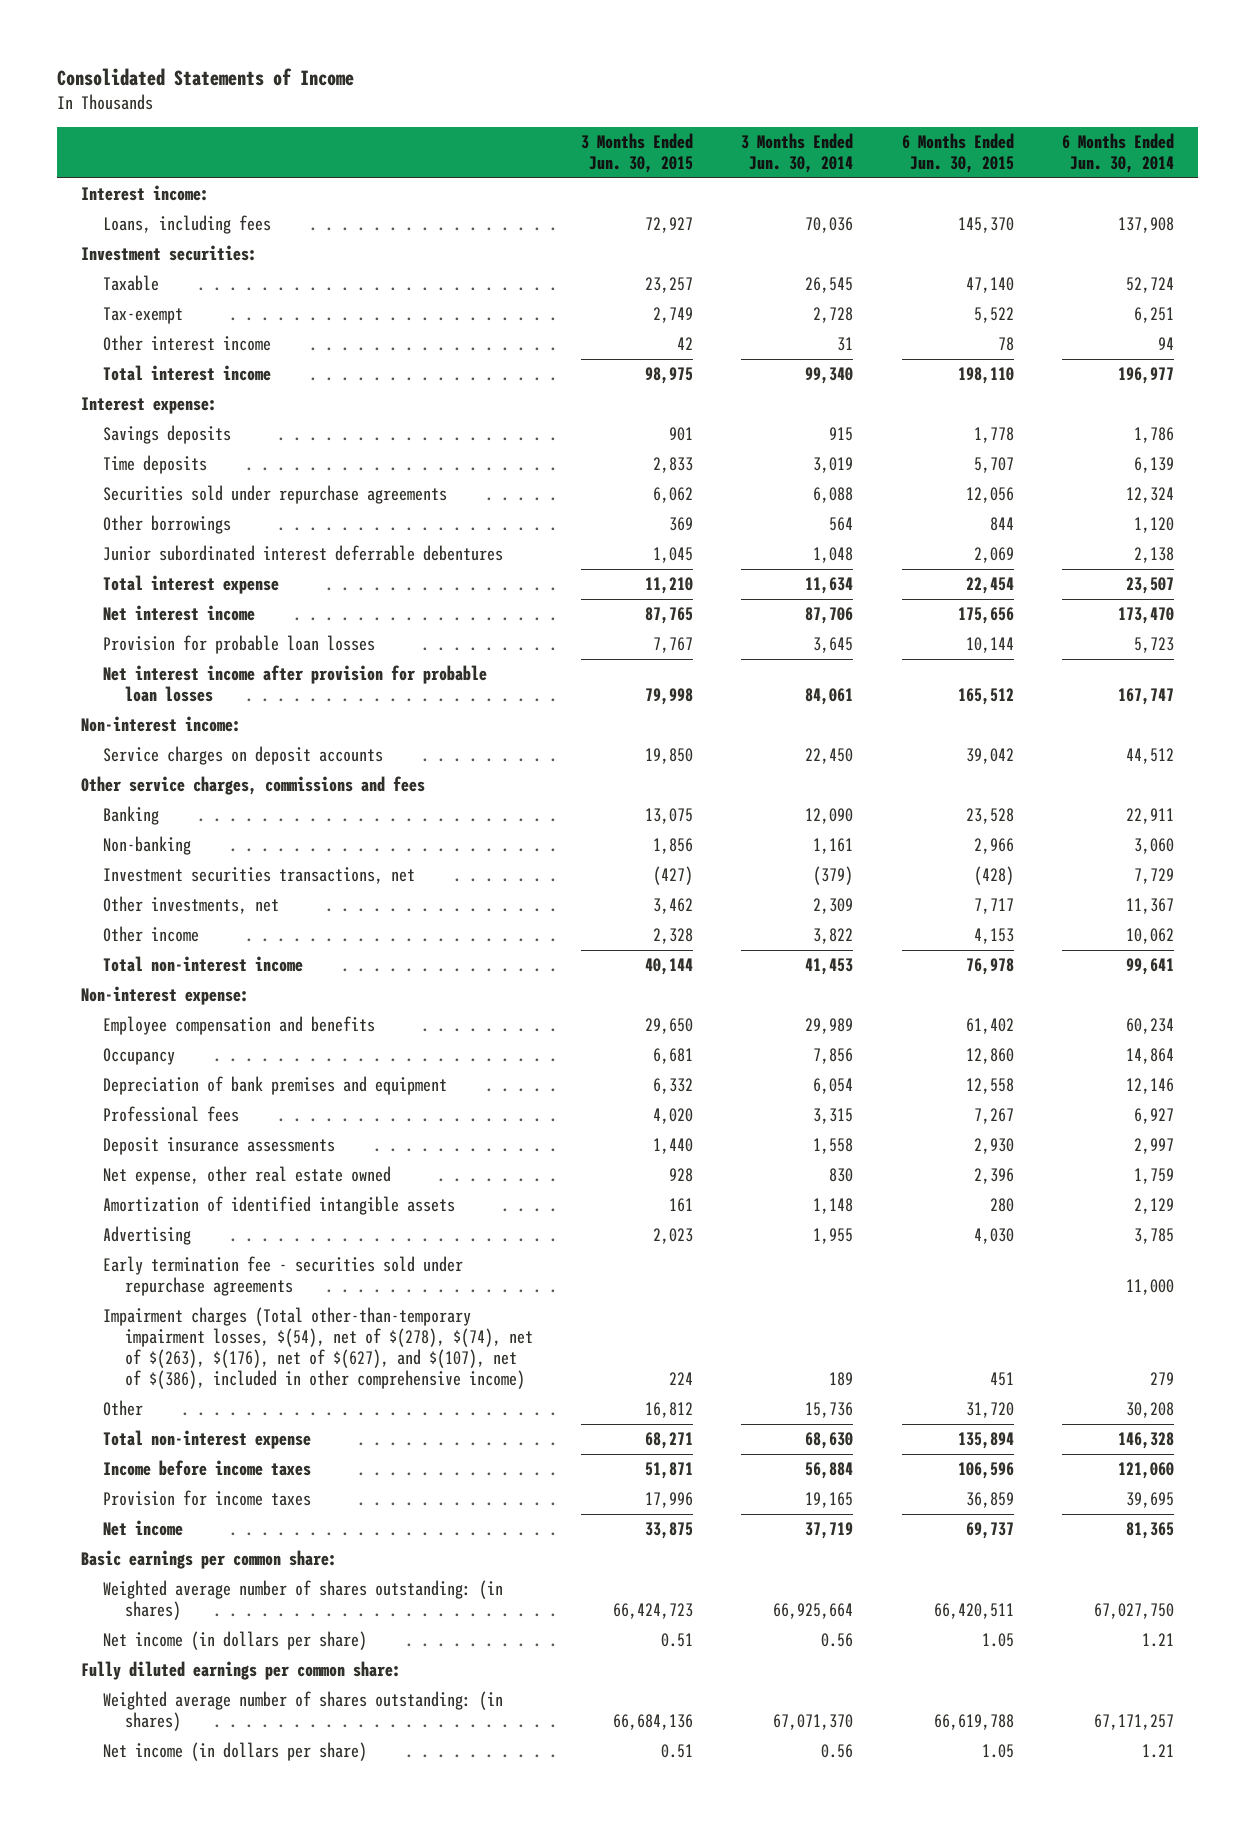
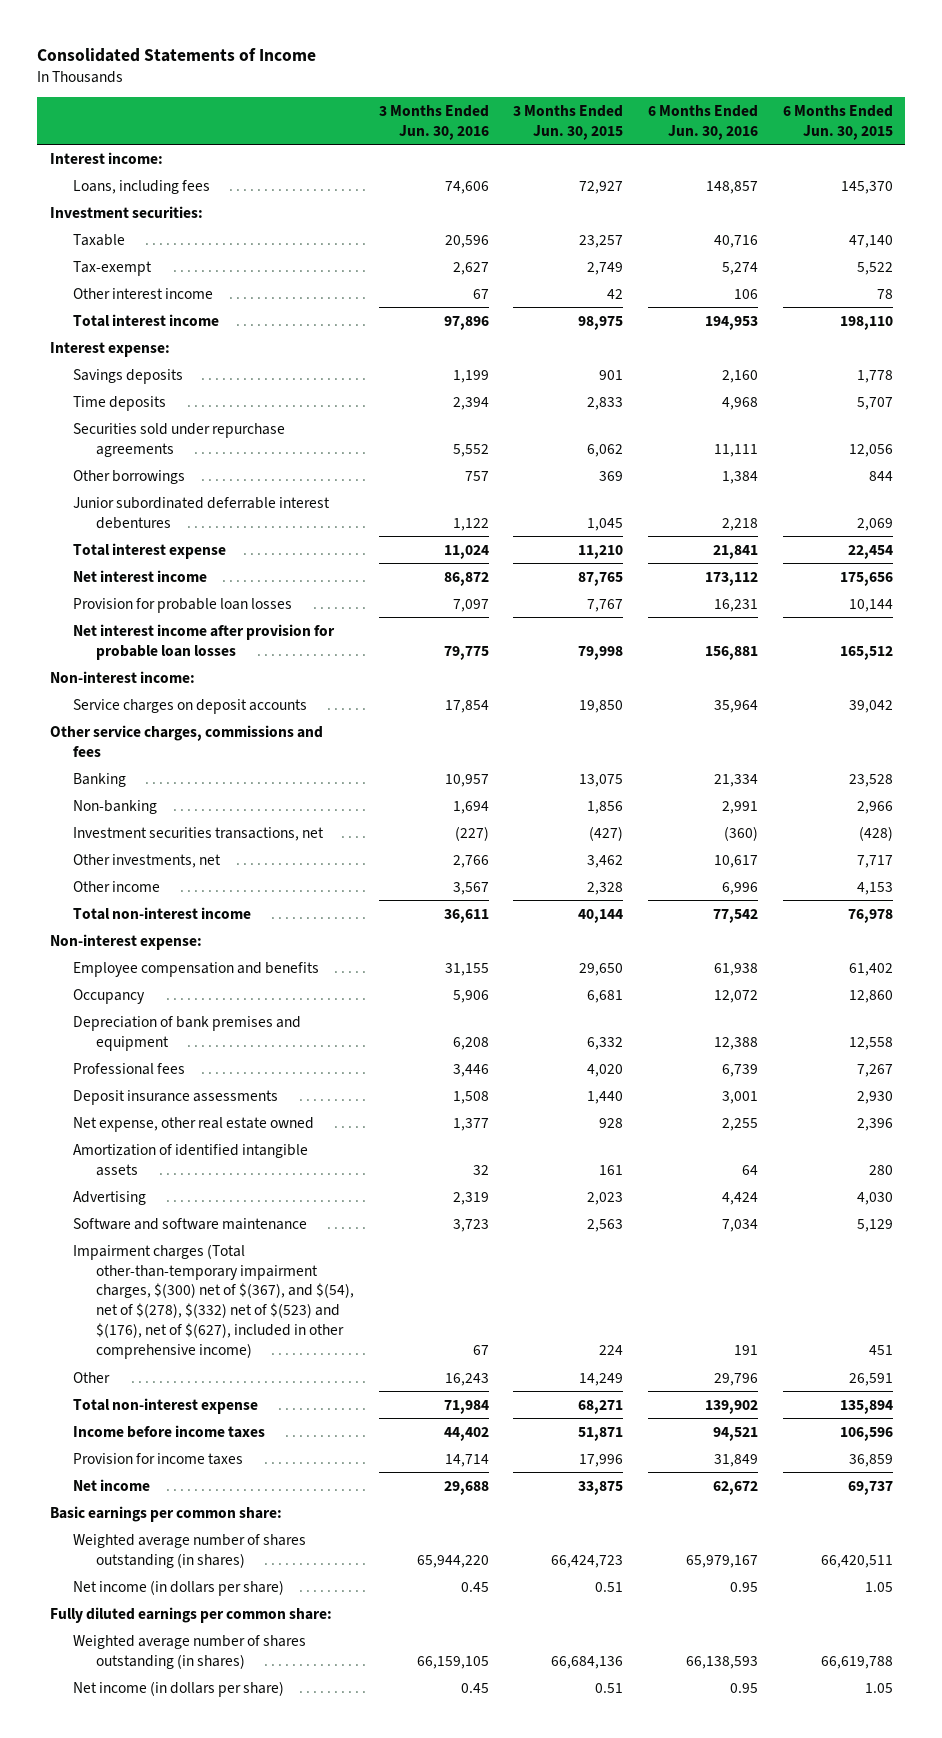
[741,133,854,173] 3 Months Ended Jun. 30, 2014 -> none
[1062,133,1175,173] 6 Months Ended Jun. 30, 2014 -> none
none -> [378,104,489,140] 3 Months Ended Jun. 30, 2016
none -> [648,104,759,140] 6 Months Ended Jun. 30, 2016
[103,545,504,562] Junior subordinated interest deferrable debentures -> [72,496,330,529] Junior subordinated deferrable interest debentures
[103,1256,464,1297] Early termination fee - securities sold under repurchase agreements -> none
none -> [72,1217,307,1230] Software and software maintenance
[103,1307,533,1389] Impairment charges (Total other-than-temporary impairment losses, $(54), net of $(278), $(74), net of $(263), $(176), net of $(627), and $(107), net of $(386), included in other comprehensive income) -> [72,1243,355,1360] Impairment charges (Total other-than-temporary impairment charges, $(300) net of $(367), and $(54), net of $(278), $(332) net of $(523) and $(176), net of $(627), included in other comprehensive income)
[645,1402,694,1419] 16,812 -> [579,1372,624,1386] 14,249
[965,1402,1014,1419] 31,720 -> [848,1372,893,1386] 26,591
[103,1580,504,1621] Weighted average number of shares outstanding: (in shares) -> [72,1533,306,1568] Weighted average number of shares outstanding (in shares)
[103,1691,504,1732] Weighted average number of shares outstanding: (in shares) -> [72,1634,306,1669] Weighted average number of shares outstanding (in shares)

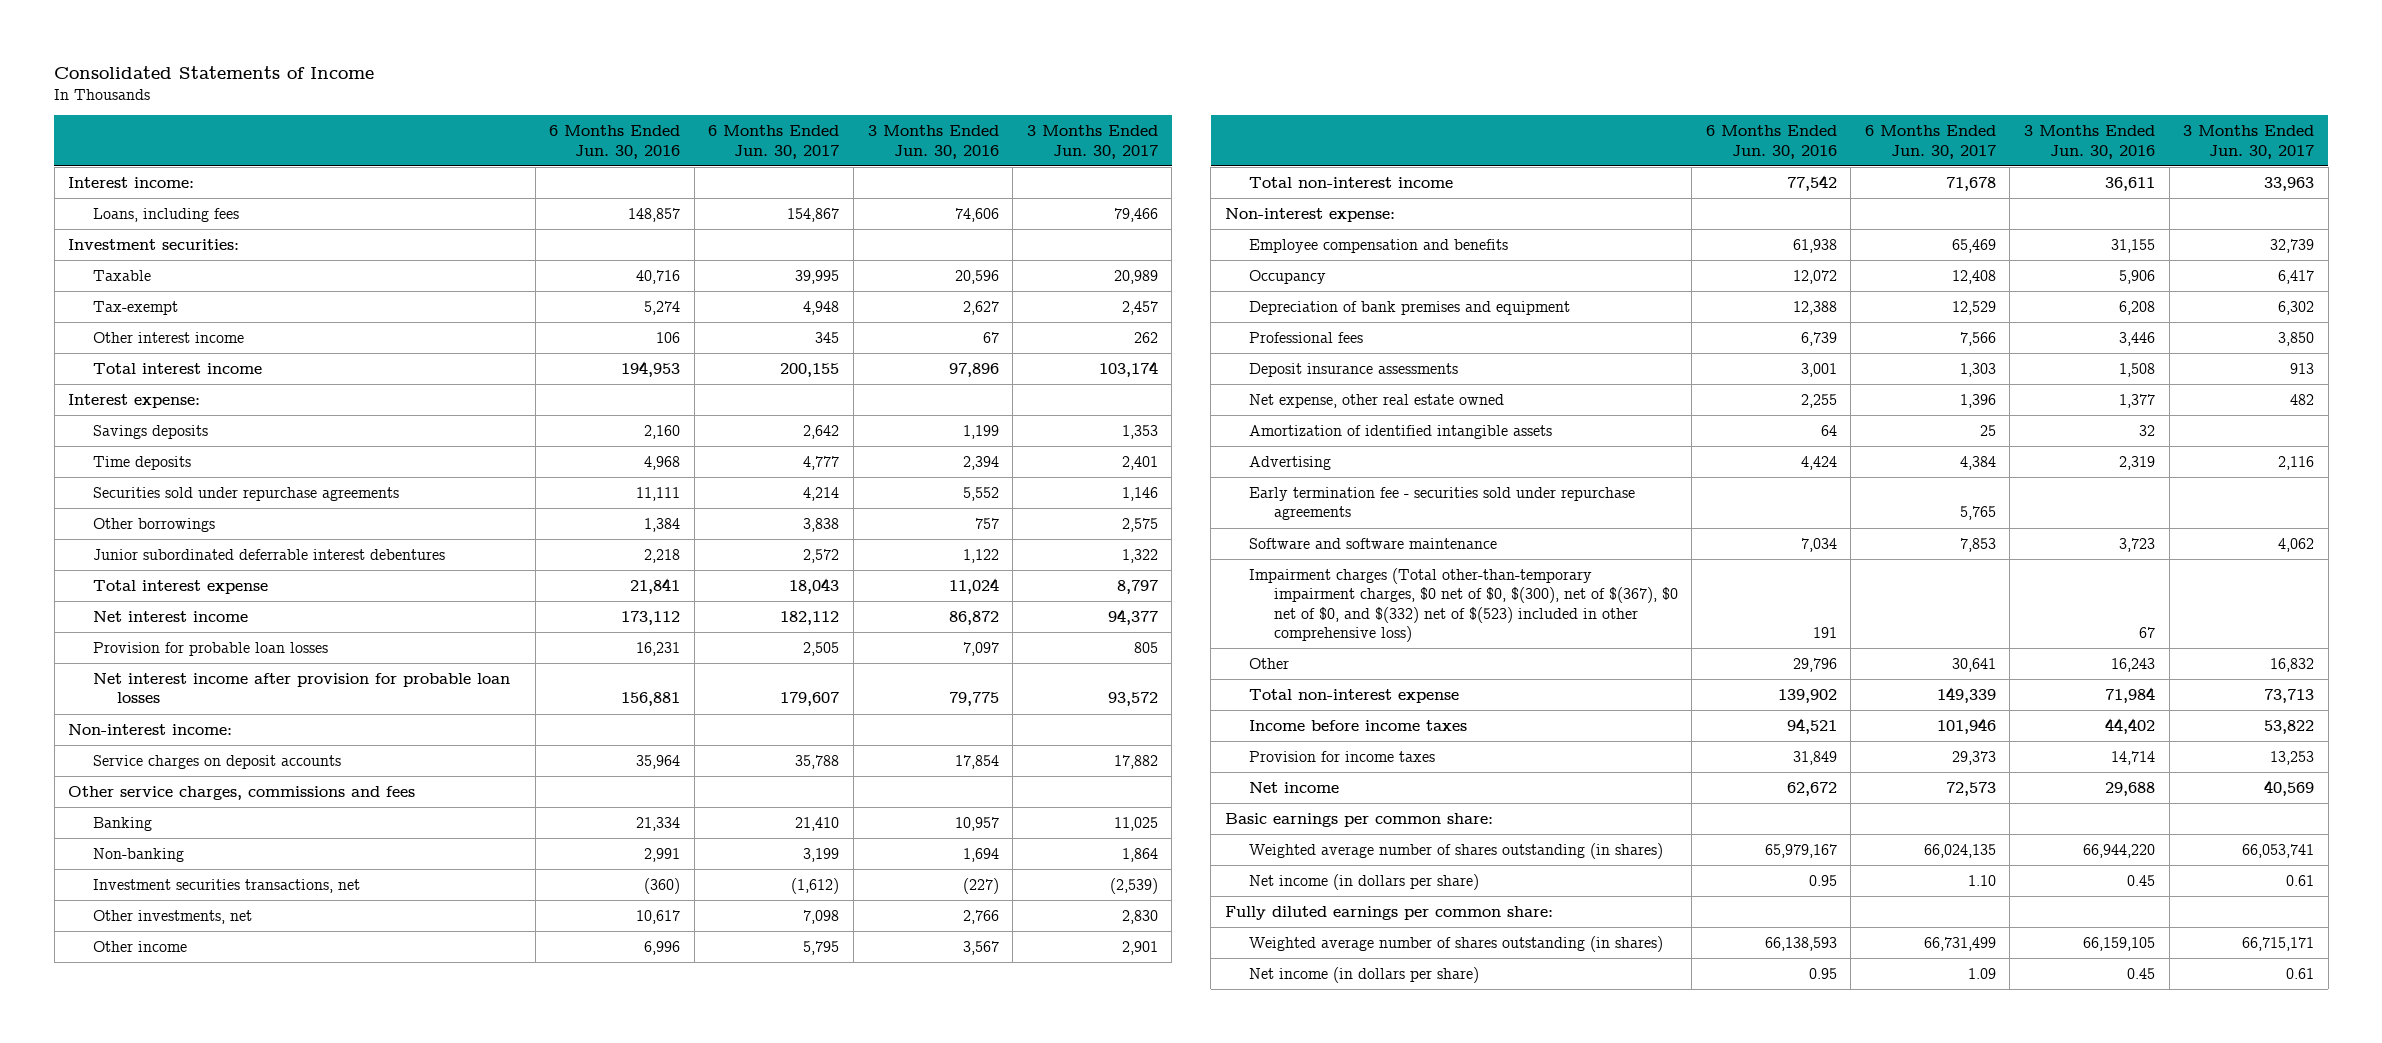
[513,104,624,140] 3 Months Ended Jun. 30, 2015 -> none
[782,104,893,140] 6 Months Ended Jun. 30, 2015 -> none
none -> [708,125,840,159] 6 Months Ended Jun. 30, 2017
none -> [1026,125,1158,159] 3 Months Ended Jun. 30, 2017
none -> [1249,486,1636,521] Early termination fee - securities sold under repurchase agreements
[72,1243,355,1360] Impairment charges (Total other-than-temporary impairment charges, $(300) net of $(367), and $(54), net of $(278), $(332) net of $(523) and $(176), net of $(627), included in other comprehensive income) -> [1249,567,1678,643] Impairment charges (Total other-than-temporary impairment charges, $0 net of $0, $(300), net of $(367), $0 net of $0, and $(332) net of $(523) included in other comprehensive loss)
[416,1554,489,1568] 65,944,220 -> [2083,843,2156,858] 66,944,220

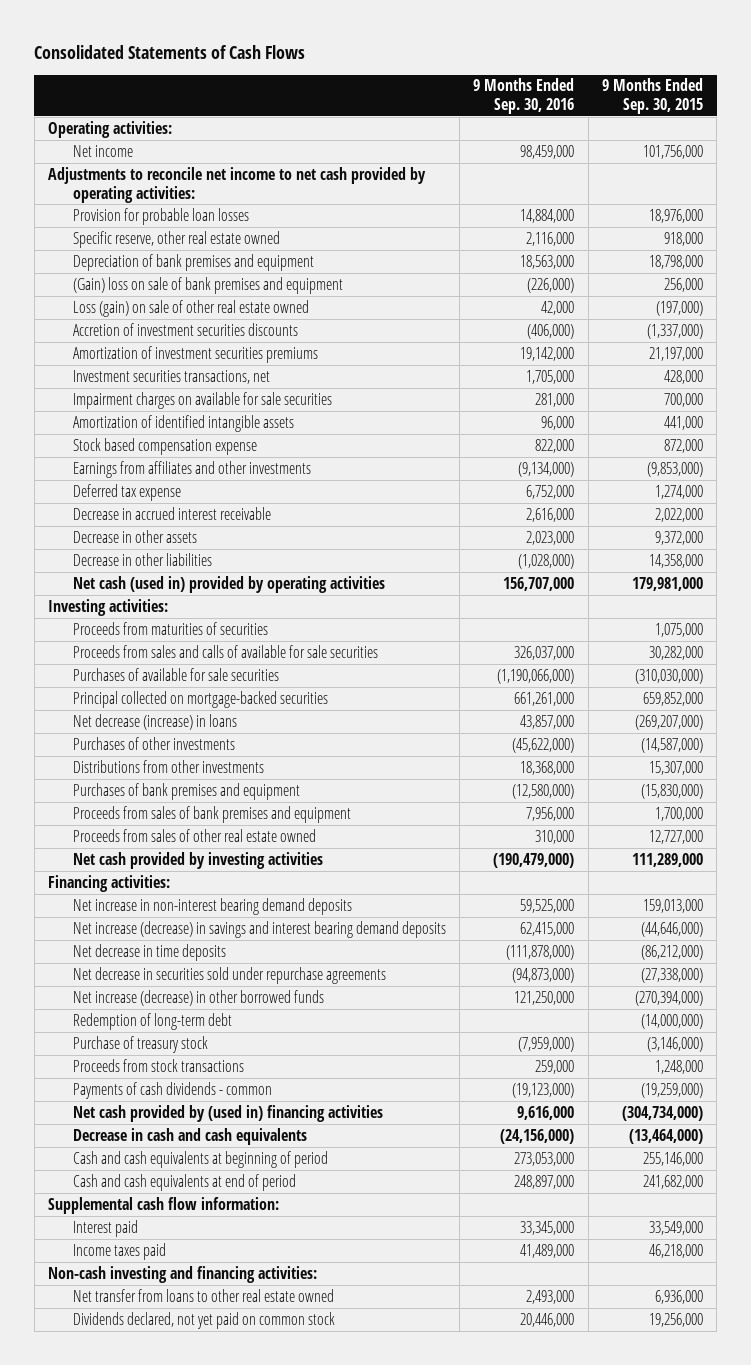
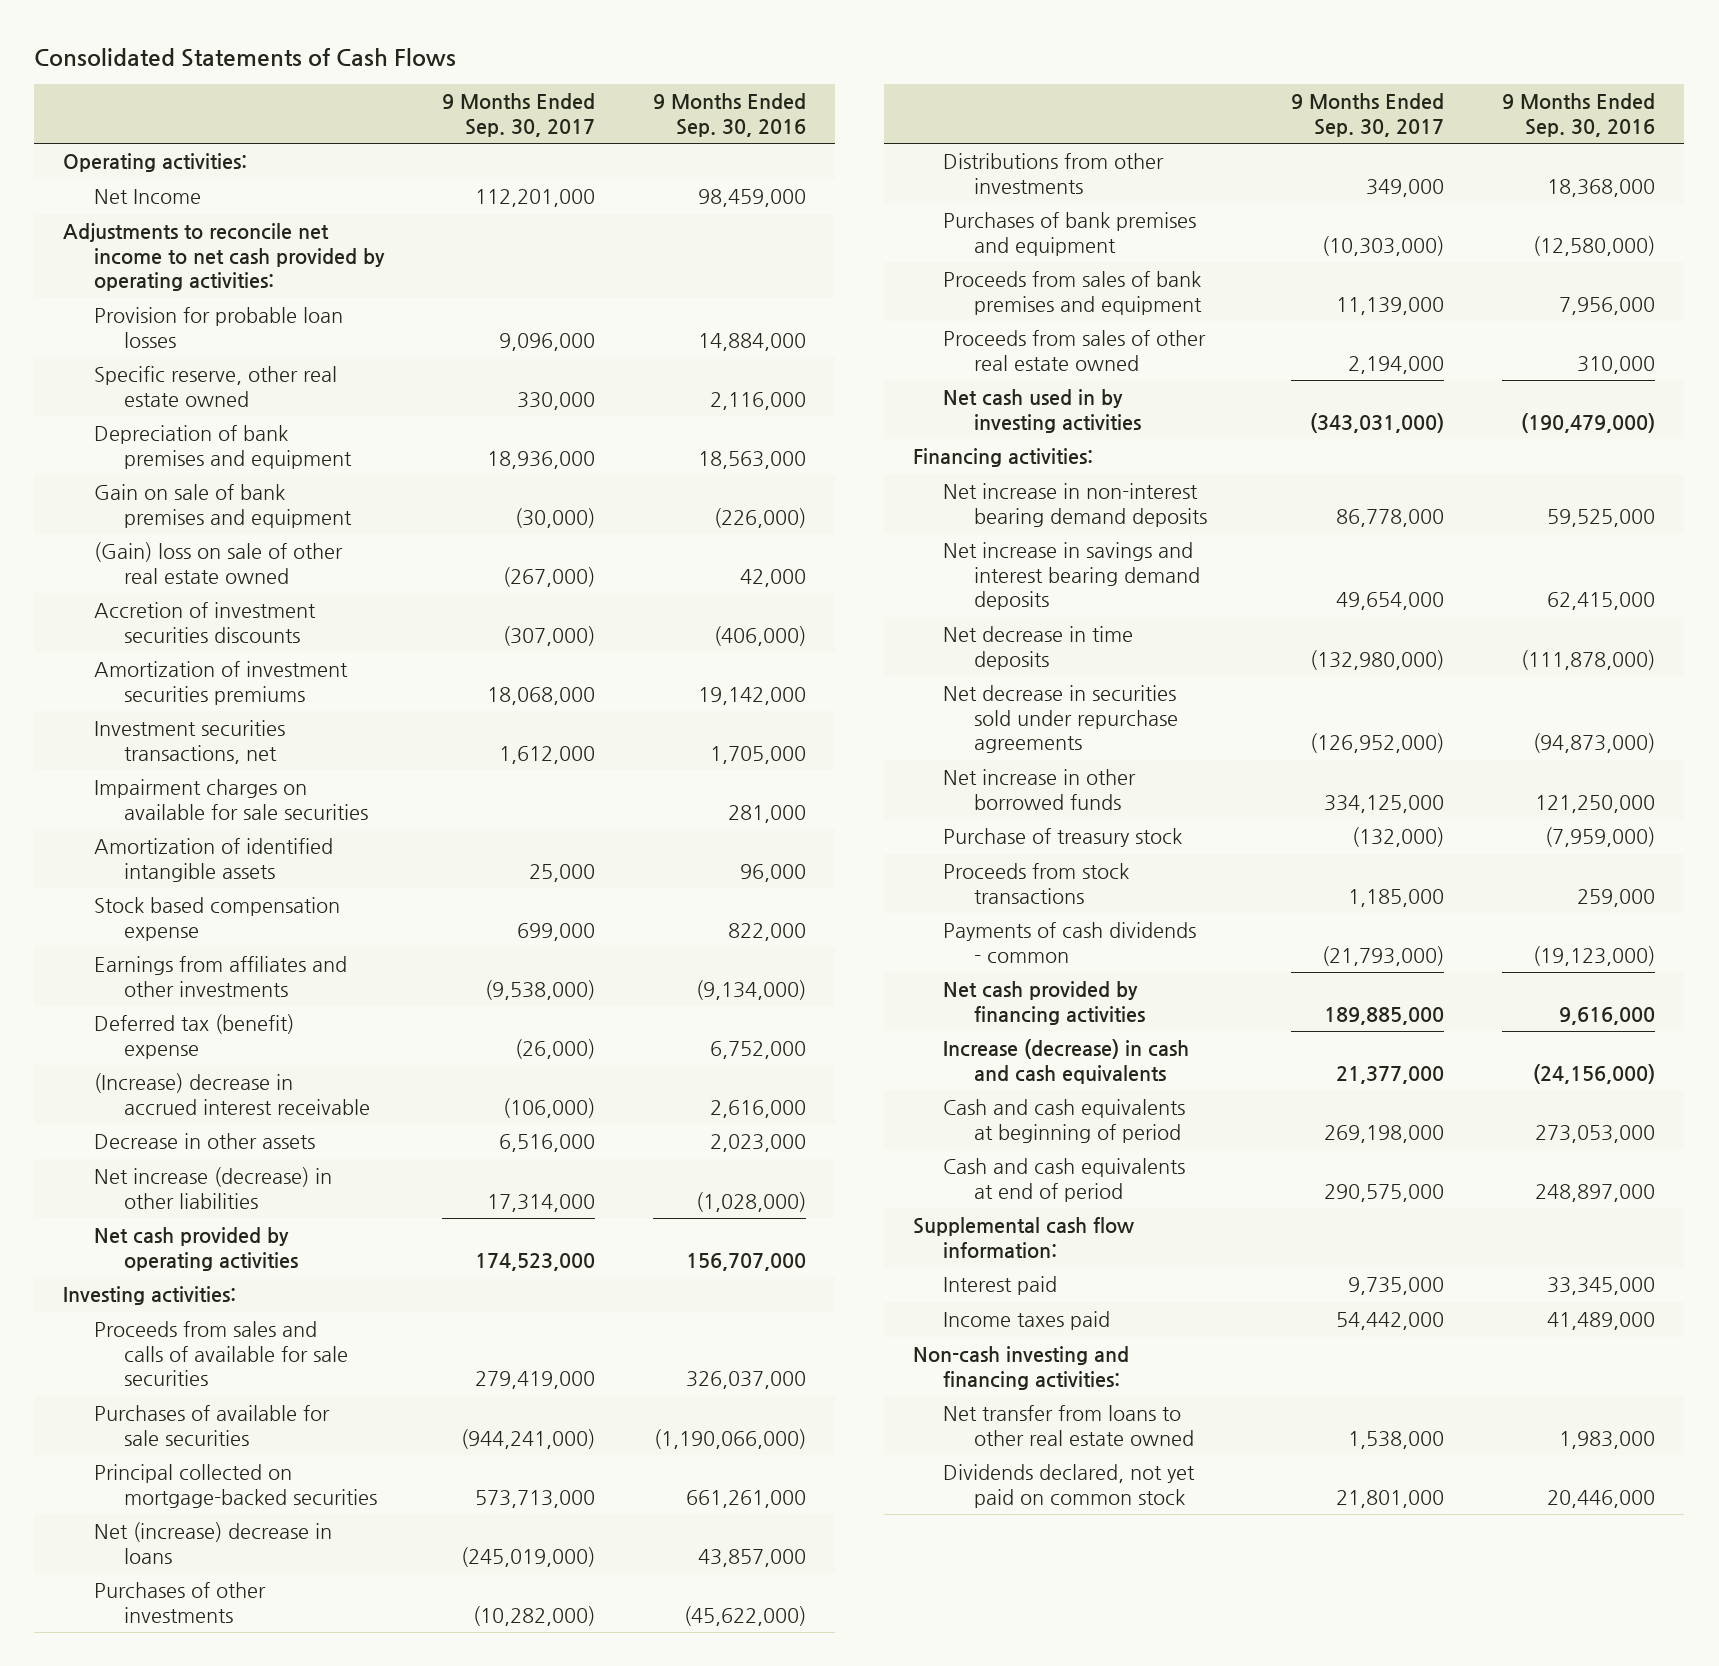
[601,78,703,115] 9 Months Ended Sep. 30, 2015 -> none
none -> [441,93,595,137] 9 Months Ended Sep. 30, 2017
[72,144,133,157] Net income -> [93,189,201,205] Net Income
[72,276,343,294] (Gain) loss on sale of bank premises and equipment -> [93,484,353,528] Gain on sale of bank premises and equipment
[72,299,309,317] Loss (gain) on sale of other real estate owned -> [93,542,343,584] (Gain) loss on sale of other real estate owned
[72,483,181,501] Deferred tax expense -> [93,1014,294,1059] Deferred tax (benefit) expense
[72,506,271,520] Decrease in accrued interest receivable -> [93,1073,371,1115] (Increase) decrease in accrued interest receivable
[72,552,212,566] Decrease in other liabilities -> [93,1167,332,1209] Net increase (decrease) in other liabilities
[72,575,385,593] Net cash (used in) provided by operating activities -> [93,1227,299,1271] Net cash provided by operating activities
[72,621,268,635] Proceeds from maturities of securities -> none
[72,713,237,730] Net decrease (increase) in loans -> [93,1522,332,1564] Net (increase) decrease in loans
[72,851,323,869] Net cash provided by investing activities -> [943,389,1141,433] Net cash used in by investing activities
[72,920,446,938] Net increase (decrease) in savings and interest bearing demand deposits -> [943,542,1200,611] Net increase in savings and interest bearing demand deposits
[72,1012,232,1030] Redemption of long-term debt -> none
[72,989,324,1006] Net increase (decrease) in other borrowed funds -> [943,769,1137,810] Net increase in other borrowed funds
[72,1104,383,1122] Net cash provided by (used in) financing activities -> [943,981,1145,1025] Net cash provided by financing activities
[72,1127,307,1145] Decrease in cash and cash equivalents -> [943,1039,1190,1084] Increase (decrease) in cash and cash equivalents
[526,1289,575,1304] 2,493,000 -> [1559,1430,1656,1449] 1,983,000

